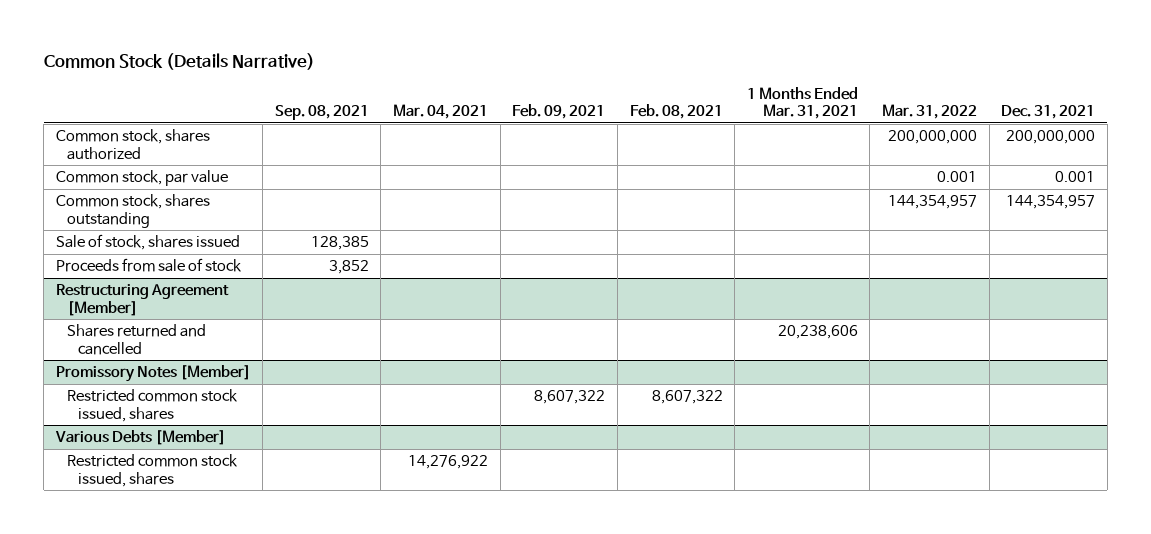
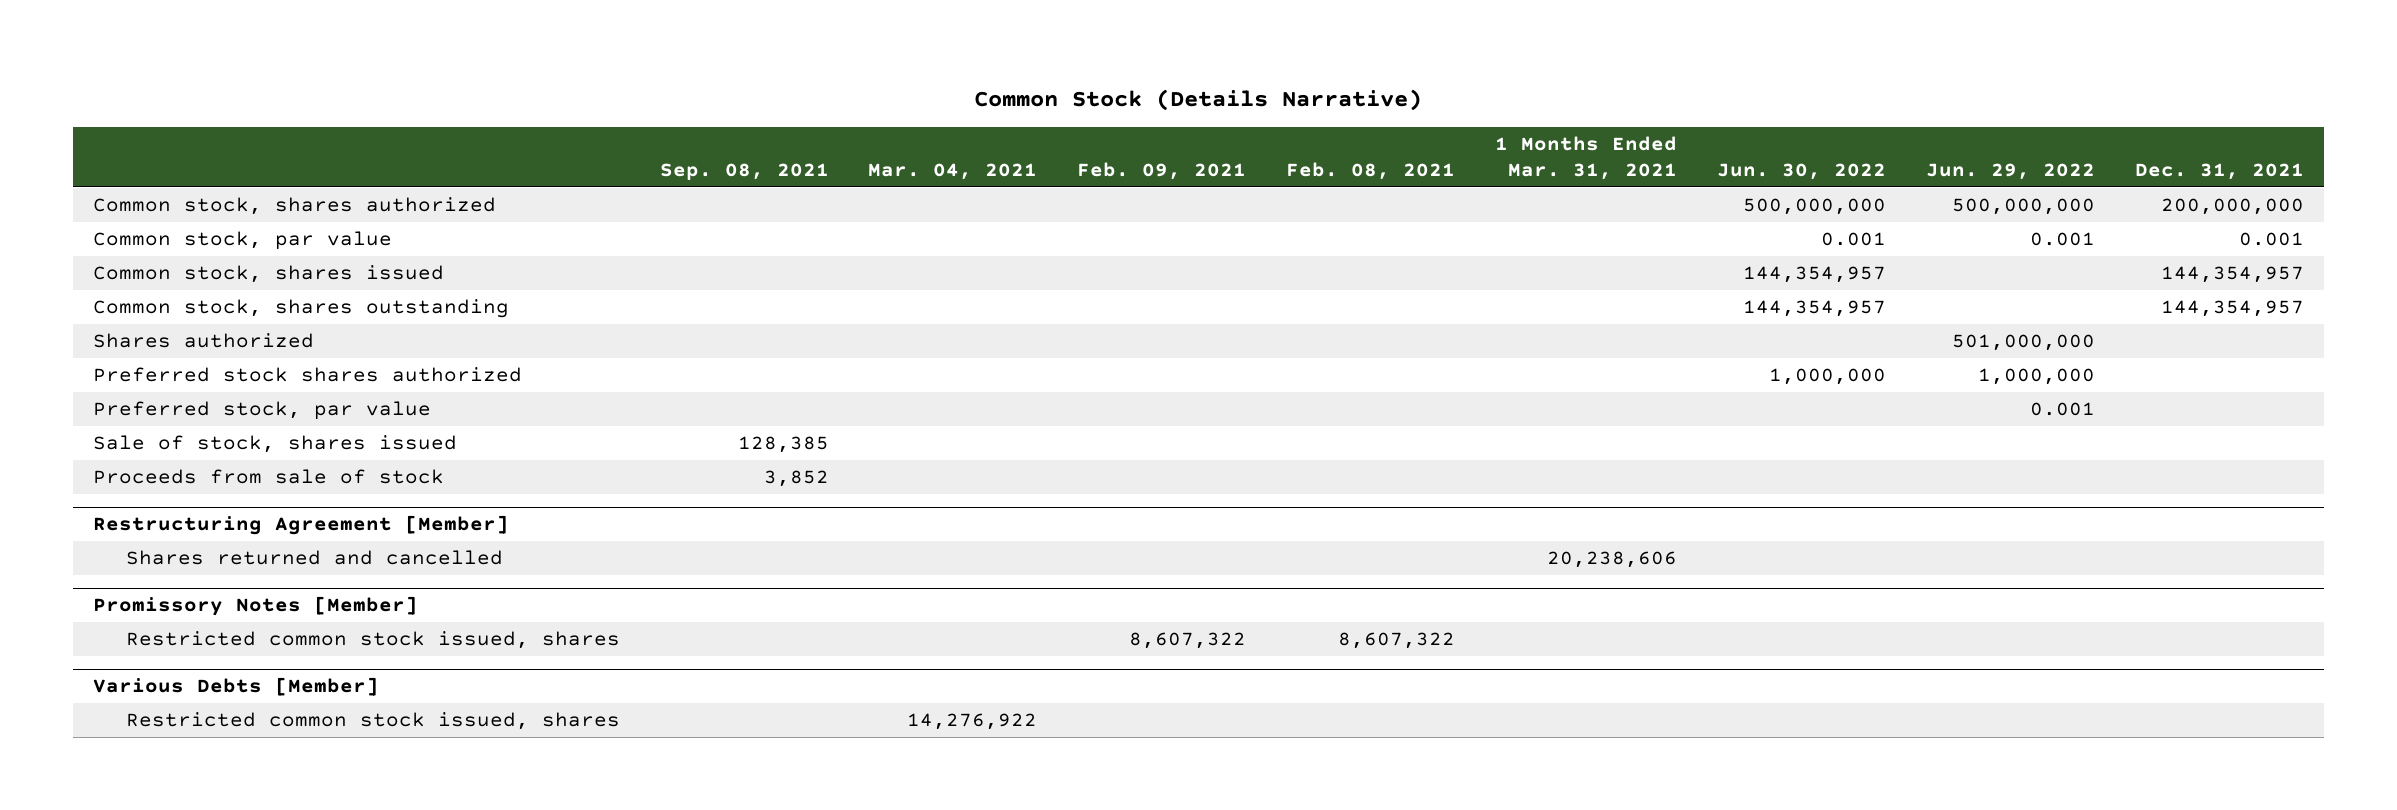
[881,104,977,120] Mar. 31, 2022 -> none
none -> [1716,163,1886,181] Jun. 30, 2022
none -> [1925,163,2095,181] Jun. 29, 2022
none -> [93,265,445,284] Common stock, shares issued
none -> [93,333,315,349] Shares authorized
none -> [93,367,523,383] Preferred stock shares authorized
none -> [93,401,432,421] Preferred stock, par value

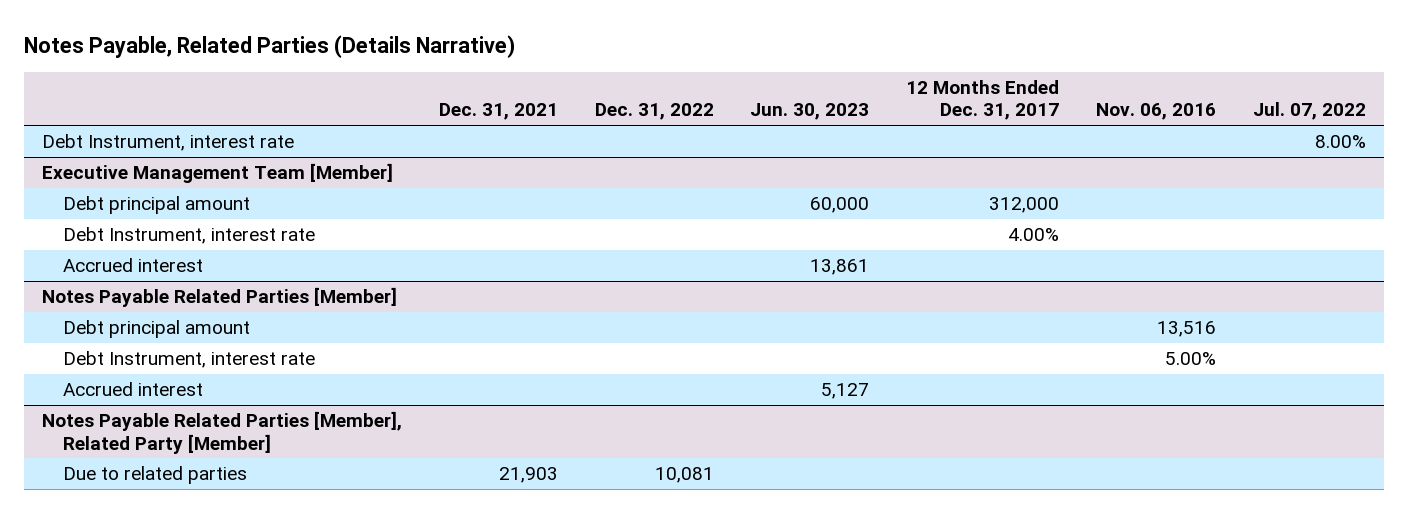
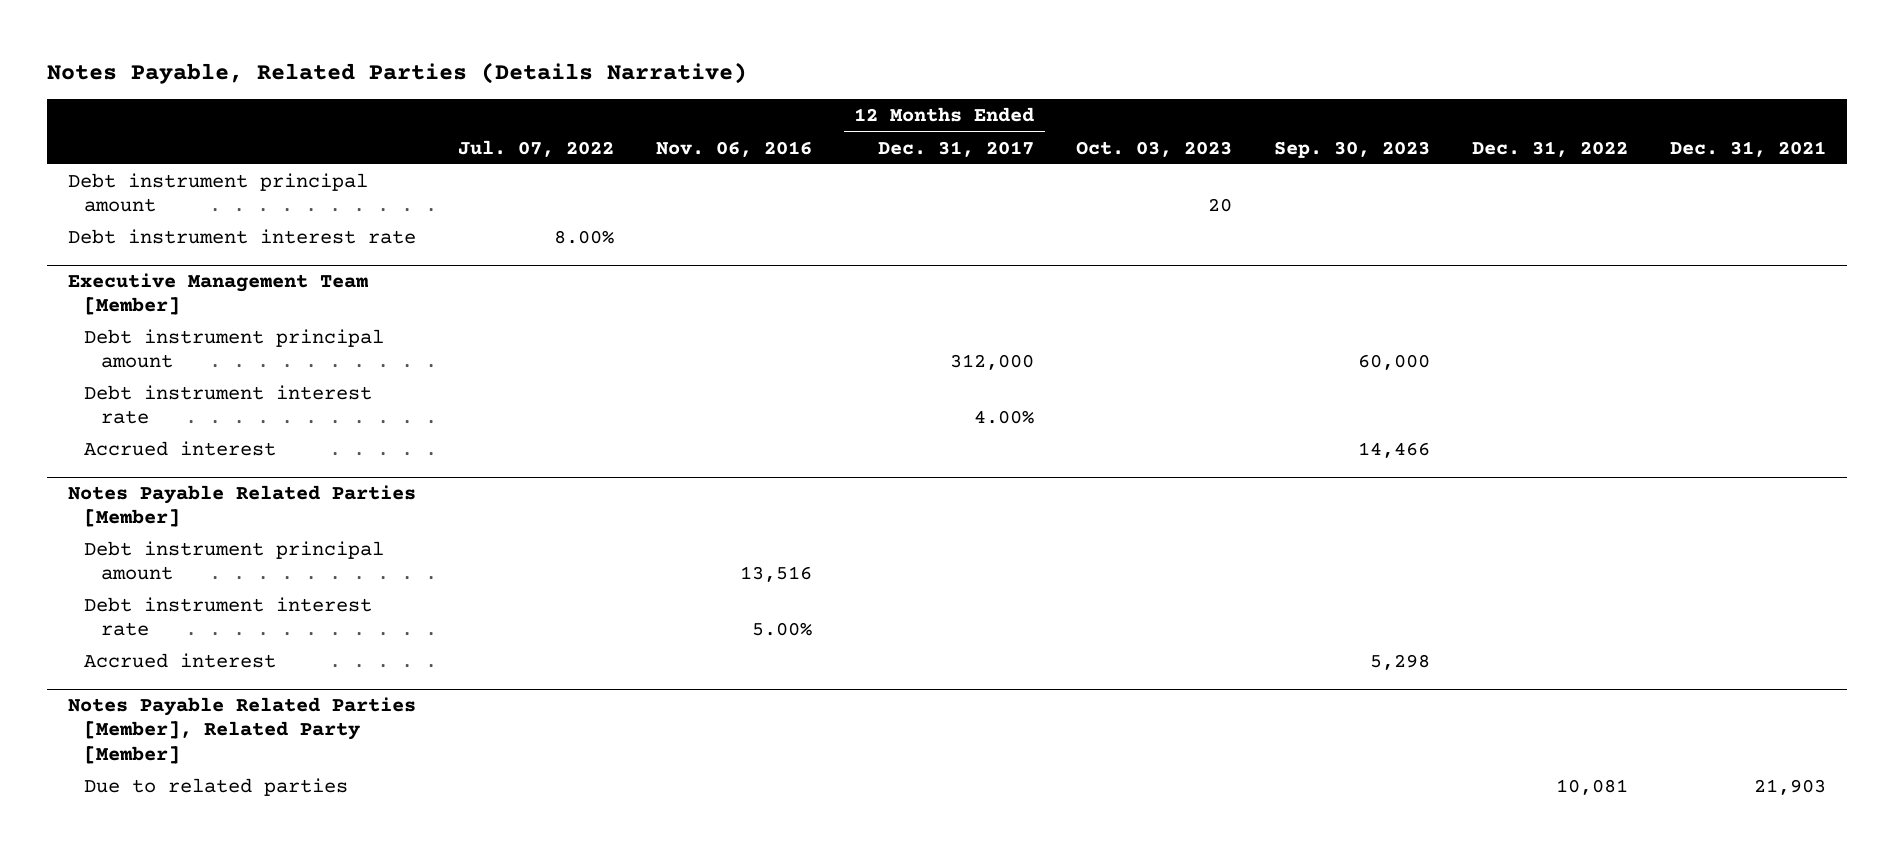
[750,103,870,121] Jun. 30, 2023 -> none
none -> [1076,140,1233,157] Oct. 03, 2023
none -> [1274,140,1431,158] Sep. 30, 2023
none -> [67,173,368,213] Debt instrument principal amount
[42,134,295,152] Debt Instrument, interest rate -> [67,229,416,245] Debt instrument interest rate
[62,196,250,215] Debt principal amount -> [84,329,385,369] Debt instrument principal amount
[62,227,315,245] Debt Instrument, interest rate -> [84,385,373,425] Debt instrument interest rate
[62,320,250,339] Debt principal amount -> [84,541,385,581] Debt instrument principal amount
[62,351,315,369] Debt Instrument, interest rate -> [84,597,373,637] Debt instrument interest rate

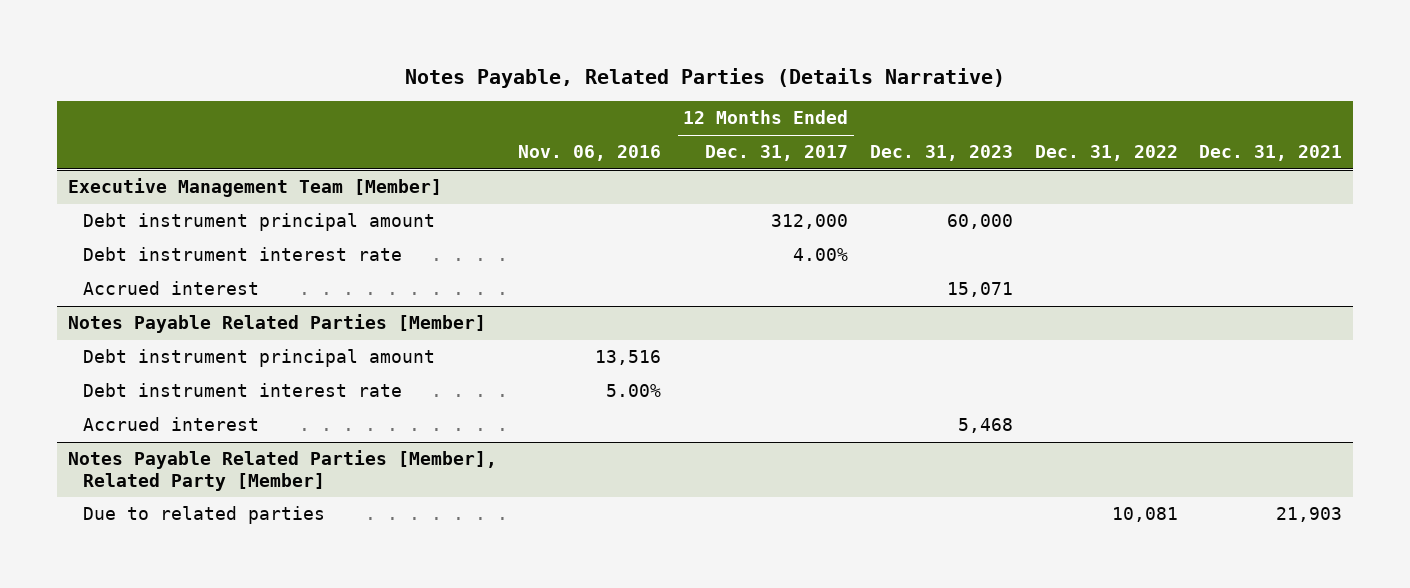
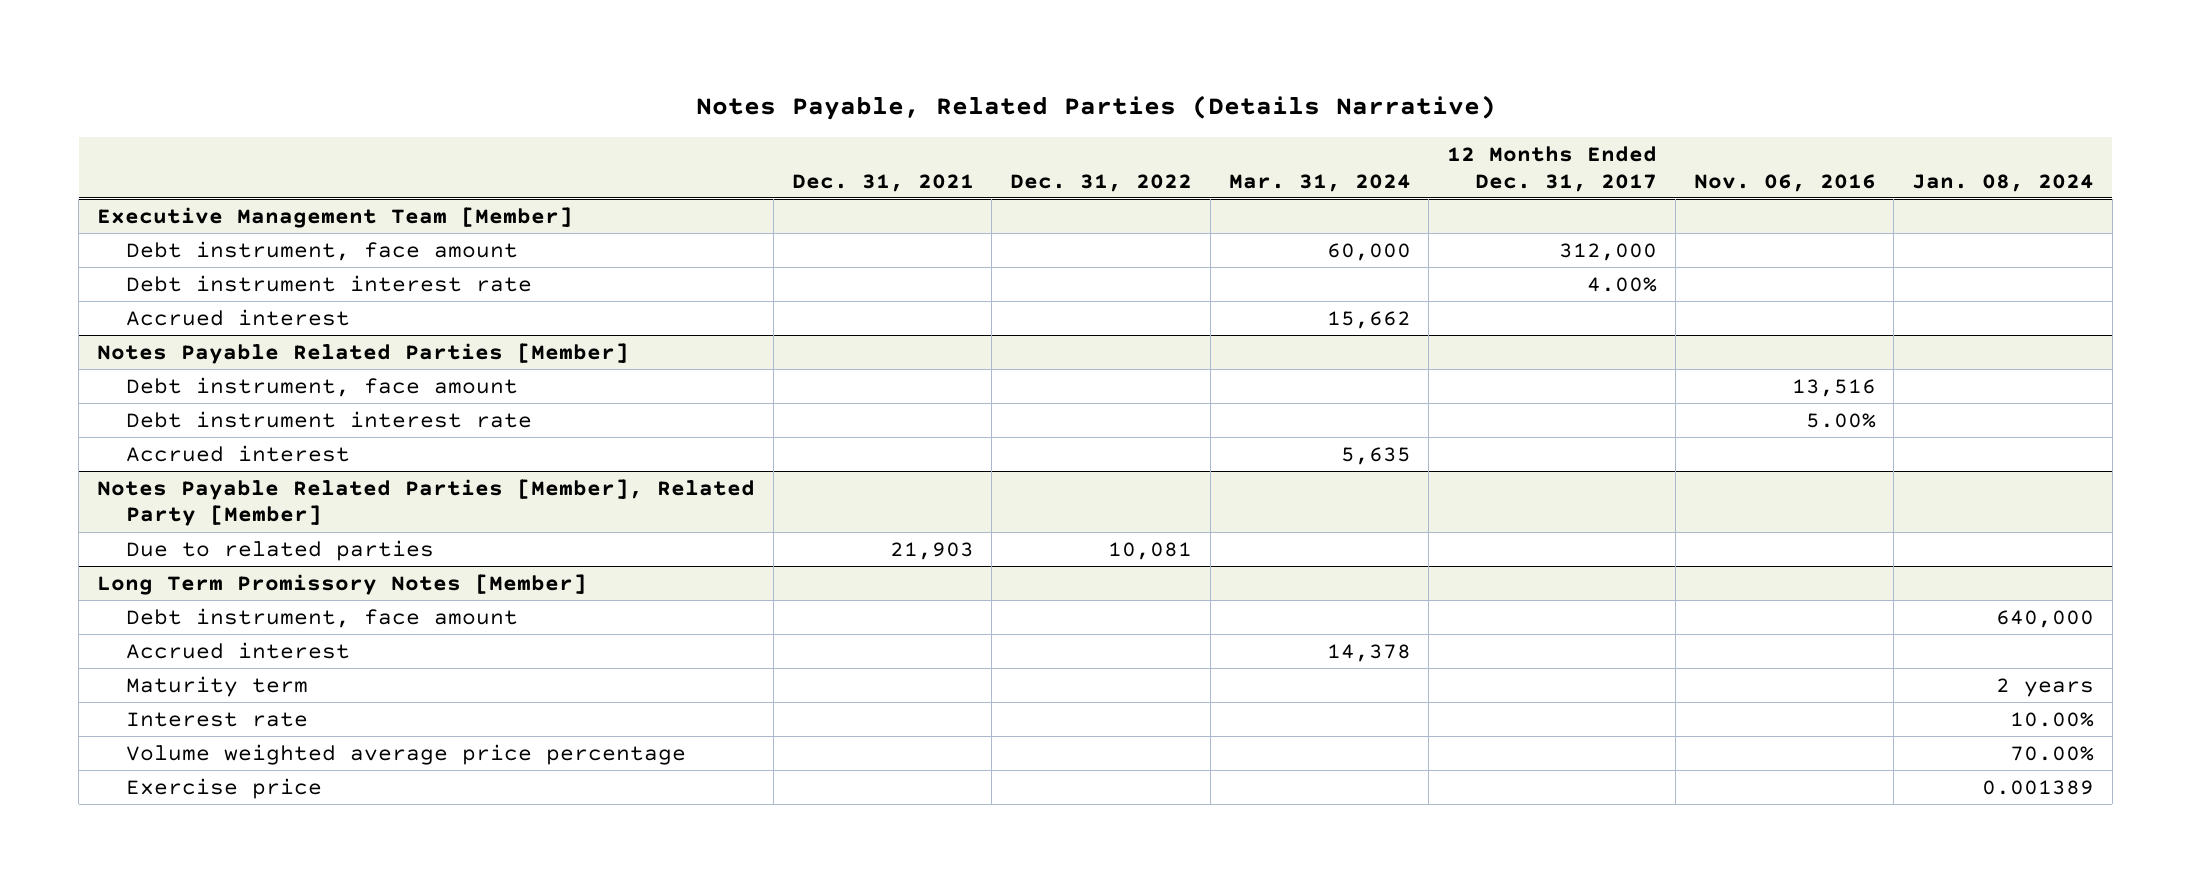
[869,145,1013,162] Dec. 31, 2023 -> none
none -> [1228,173,1411,192] Mar. 31, 2024
none -> [1911,173,2094,192] Jan. 08, 2024
[82,213,435,232] Debt instrument principal amount -> [125,240,518,261] Debt instrument, face amount
[82,349,435,368] Debt instrument principal amount -> [125,376,518,397] Debt instrument, face amount
none -> [97,573,588,595] Long Term Promissory Notes [Member]
none -> [125,607,518,628] Debt instrument, face amount
none -> [125,641,350,659] Accrued interest
none -> [125,675,308,697] Maturity term
none -> [125,711,308,727] Interest rate
none -> [125,743,686,765] Volume weighted average price percentage
none -> [125,777,322,799] Exercise price

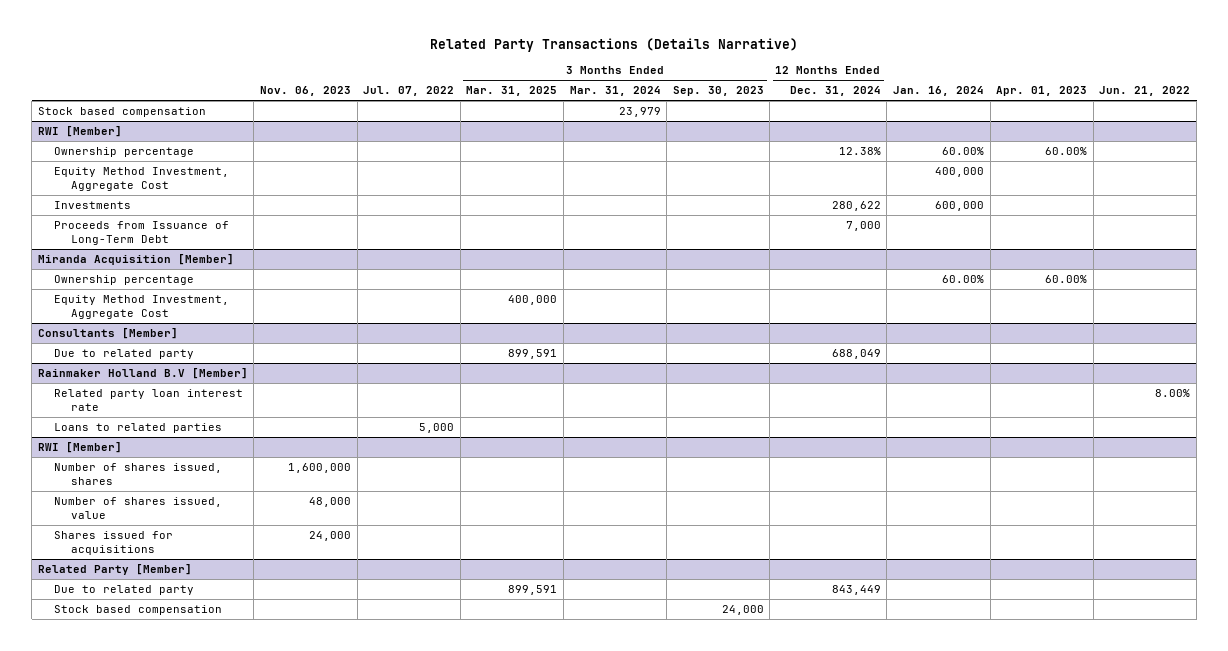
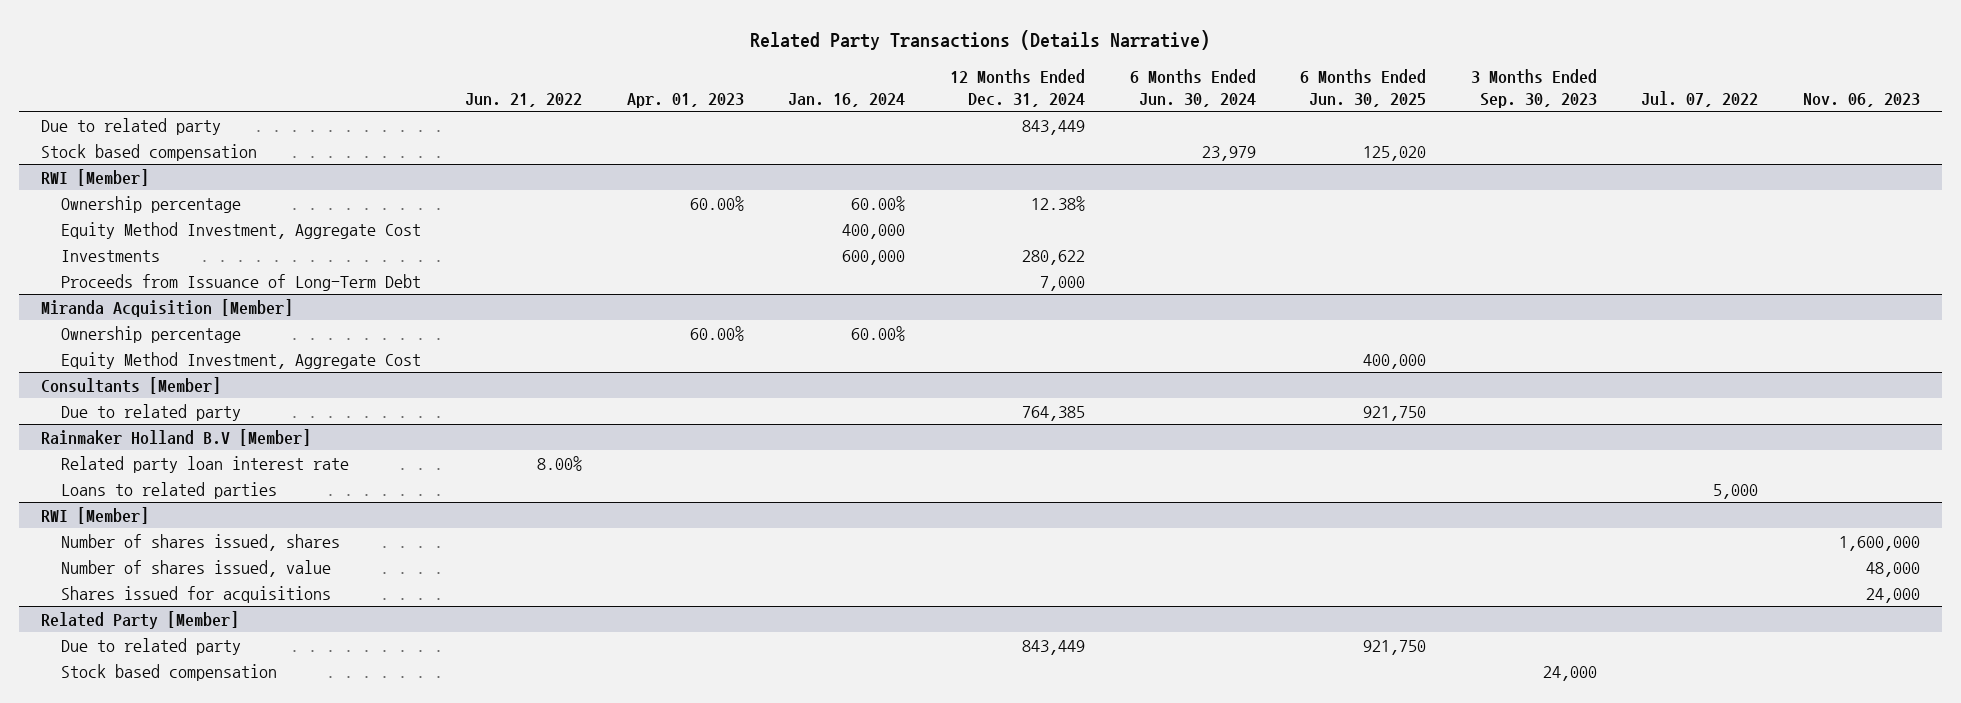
[466,86,558,97] Mar. 31, 2025 -> none
[569,86,661,97] Mar. 31, 2024 -> none
none -> [1129,68,1256,107] 6 Months Ended Jun. 30, 2024
none -> [1300,68,1427,107] 6 Months Ended Jun. 30, 2025
none -> [40,117,221,135] Due to related party
[831,349,881,360] 688,049 -> [1021,405,1085,421] 764,385

